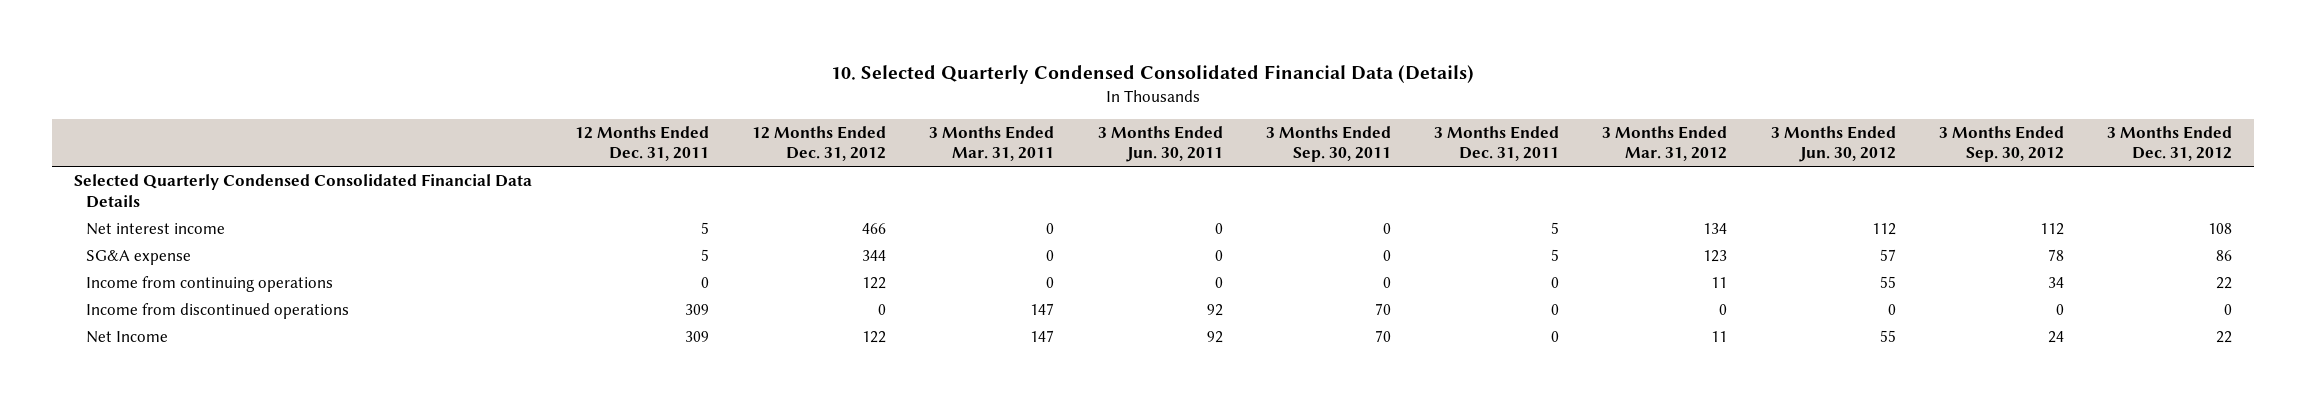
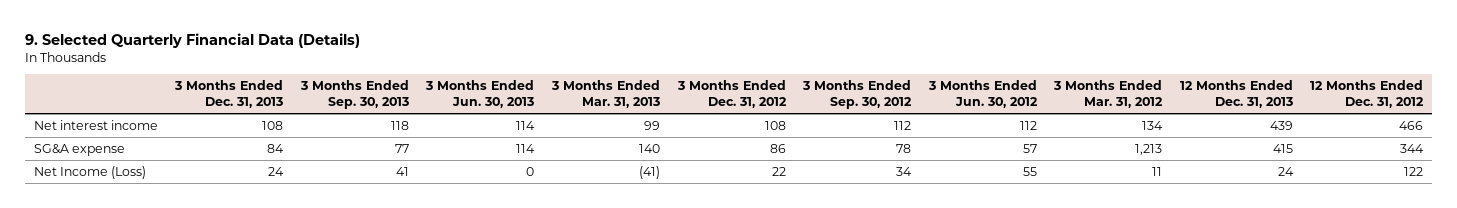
[830,64,1474,84] 10. Selected Quarterly Condensed Consolidated Financial Data (Details) -> [24,32,360,48] 9. Selected Quarterly Financial Data (Details)
[574,125,709,162] 12 Months Ended Dec. 31, 2011 -> none
[929,125,1055,162] 3 Months Ended Mar. 31, 2011 -> none
[1097,125,1223,163] 3 Months Ended Jun. 30, 2011 -> none
[1265,125,1391,163] 3 Months Ended Sep. 30, 2011 -> none
[1434,125,1560,162] 3 Months Ended Dec. 31, 2011 -> none
none -> [174,80,284,109] 3 Months Ended Dec. 31, 2013
none -> [299,80,409,110] 3 Months Ended Sep. 30, 2013
none -> [425,80,535,109] 3 Months Ended Jun. 30, 2013
none -> [550,80,660,109] 3 Months Ended Mar. 31, 2013
none -> [1179,80,1293,109] 12 Months Ended Dec. 31, 2013
[73,174,532,208] Selected Quarterly Condensed Consolidated Financial Data Details -> none
[85,276,333,293] Income from continuing operations -> none
[85,303,349,320] Income from discontinued operations -> none
[1703,250,1728,263] 123 -> [1135,144,1163,156] 1,213
[85,331,168,344] Net Income -> [33,166,146,180] Net Income (Loss)
[2047,331,2064,344] 24 -> [896,167,913,177] 34

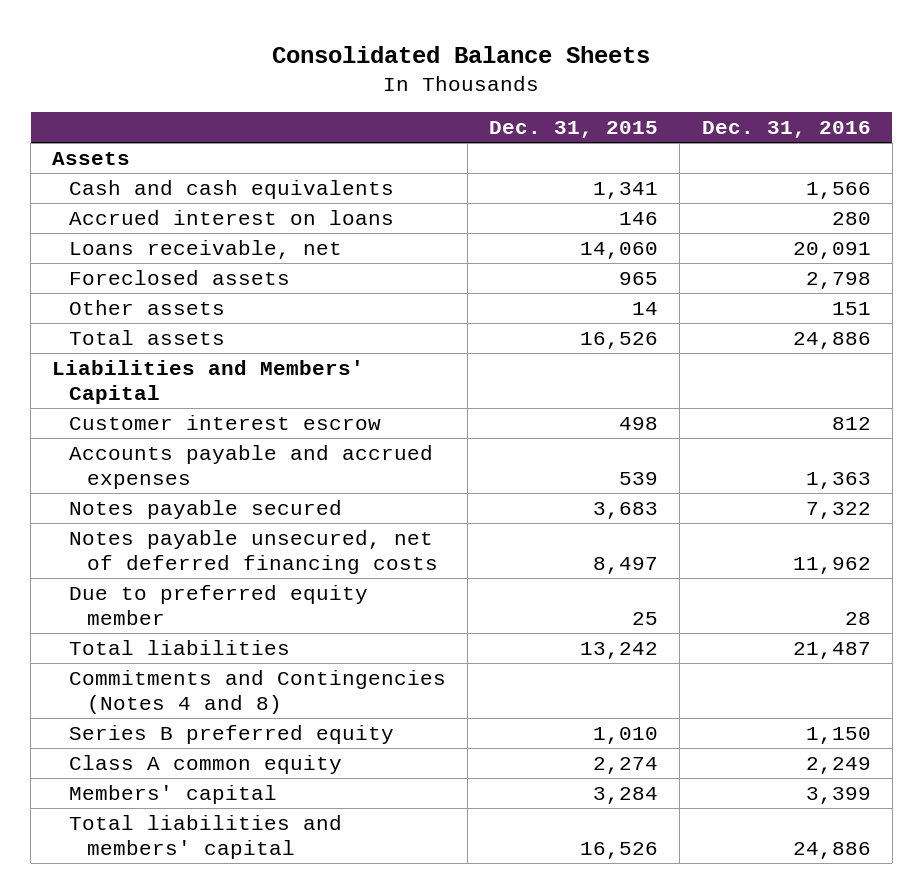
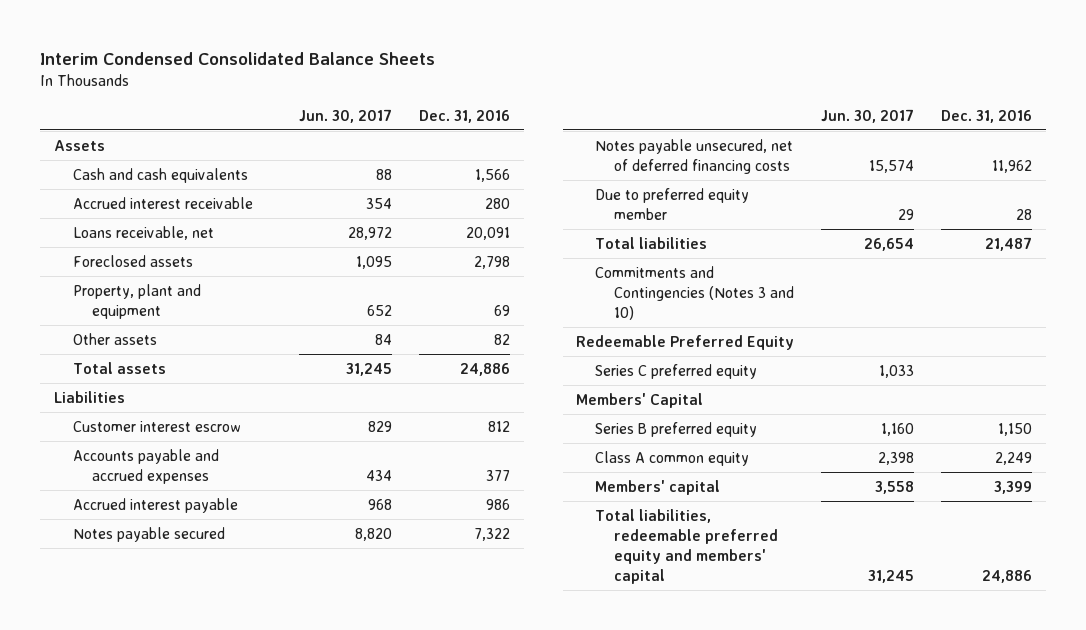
[272,45,651,63] Consolidated Balance Sheets -> [40,51,436,65] Interim Condensed Consolidated Balance Sheets
[489,120,659,138] Dec. 31, 2015 -> none
none -> [299,108,393,123] Jun. 30, 2017
[69,210,395,226] Accrued interest on loans -> [72,196,253,209] Accrued interest receivable
none -> [72,283,201,319] Property, plant and equipment
[831,302,871,316] 151 -> [494,333,511,345] 82
[52,360,365,404] Liabilities and Members' Capital -> [53,390,125,403] Liabilities
[805,471,871,489] 1,363 -> [486,469,511,481] 377
none -> [72,497,238,513] Accrued interest payable
[69,670,447,714] Commitments and Contingencies (Notes 4 and 8) -> [595,265,795,320] Commitments and Contingencies (Notes 3 and 10)
none -> [575,334,794,350] Redeemable Preferred Equity
none -> [595,363,758,379] Series C preferred equity
none -> [575,392,703,408] Members' Capital
[69,815,343,859] Total liabilities and members' capital -> [595,508,779,584] Total liabilities, redeemable preferred equity and members' capital

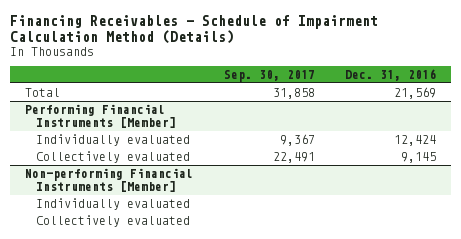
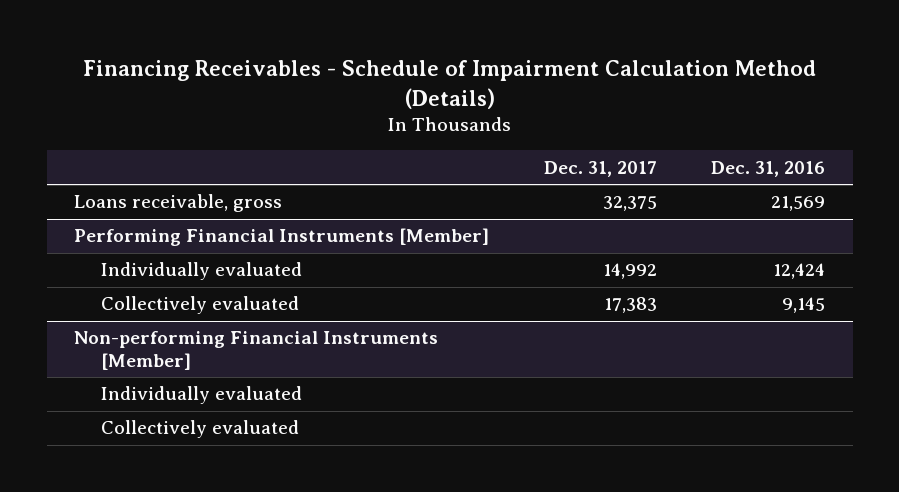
[223,70,315,83] Sep. 30, 2017 -> none
none -> [543,160,657,177] Dec. 31, 2017
[25,88,61,98] Total -> [74,194,283,213] Loans receivable, gross

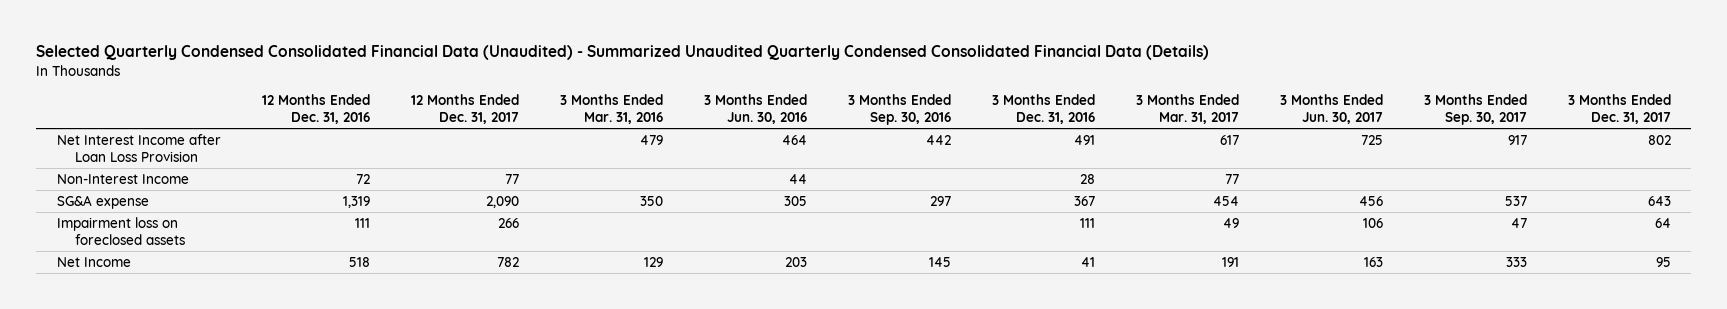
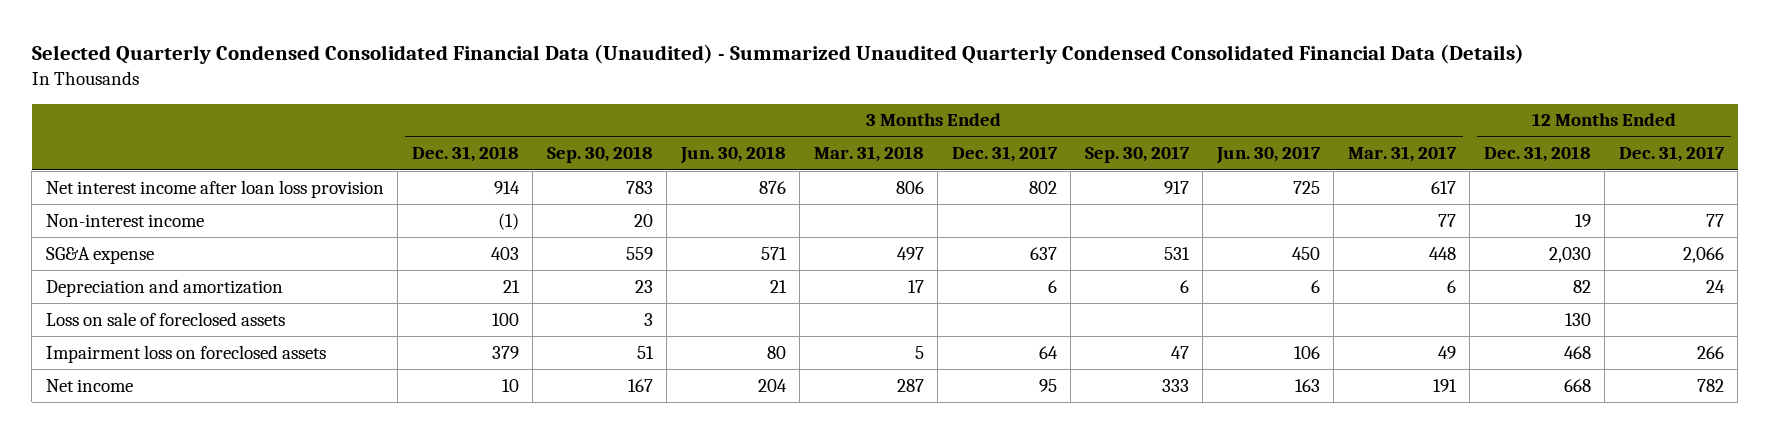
[261,94,370,125] 12 Months Ended Dec. 31, 2016 -> none
[559,94,663,125] 3 Months Ended Mar. 31, 2016 -> none
[703,94,807,125] 3 Months Ended Jun. 30, 2016 -> none
[847,94,951,126] 3 Months Ended Sep. 30, 2016 -> none
[991,94,1095,125] 3 Months Ended Dec. 31, 2016 -> none
none -> [411,146,519,163] Dec. 31, 2018
none -> [546,146,653,164] Sep. 30, 2018
none -> [679,146,786,165] Jun. 30, 2018
none -> [813,146,924,163] Mar. 31, 2018
none -> [1483,146,1591,163] Dec. 31, 2018
[56,133,221,162] Net Interest Income after Loan Loss Provision -> [45,179,384,198] Net interest income after loan loss provision
[56,173,189,184] Non-Interest Income -> [45,213,204,227] Non-interest income
[485,195,519,208] 2,090 -> [1682,246,1724,263] 2,066
[1212,195,1239,206] 454 -> [1428,246,1456,260] 448
[1358,195,1383,206] 456 -> [1291,246,1320,260] 450
[1504,195,1527,206] 537 -> [1163,246,1190,260] 531
[1647,195,1671,206] 643 -> [1029,246,1057,260] 637
none -> [45,278,283,297] Depreciation and amortization
none -> [45,311,285,326] Loss on sale of foreclosed assets
[56,256,131,267] Net Income -> [45,378,133,392] Net income

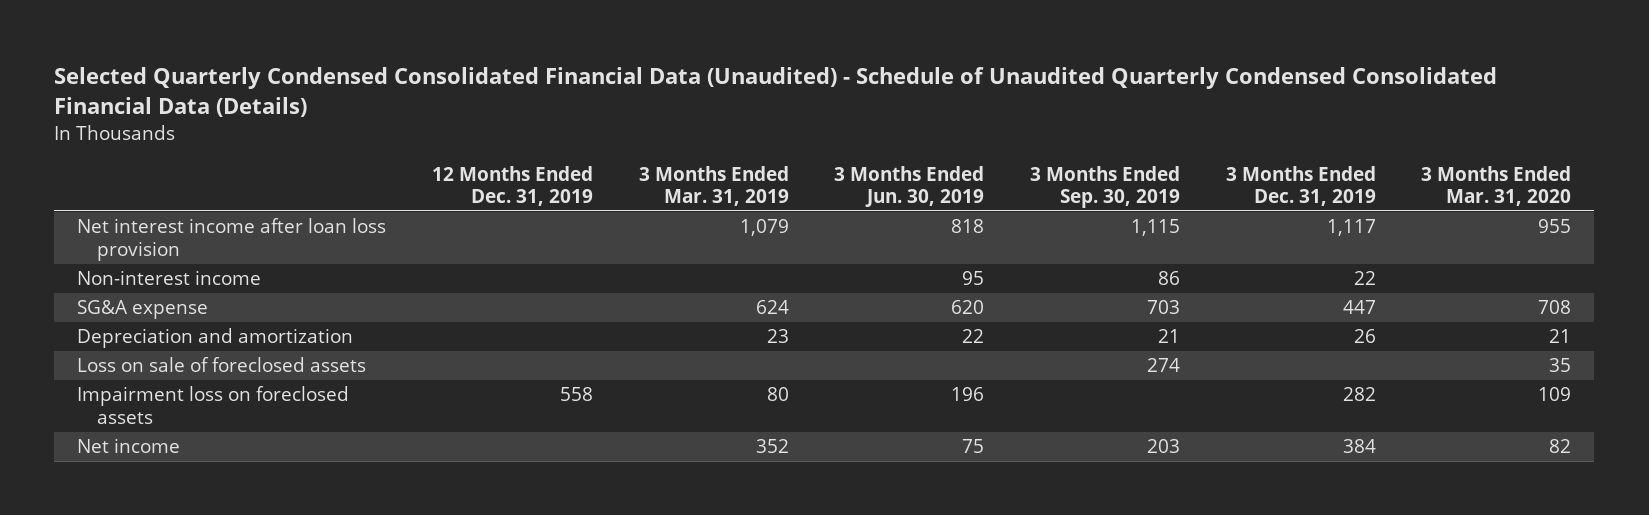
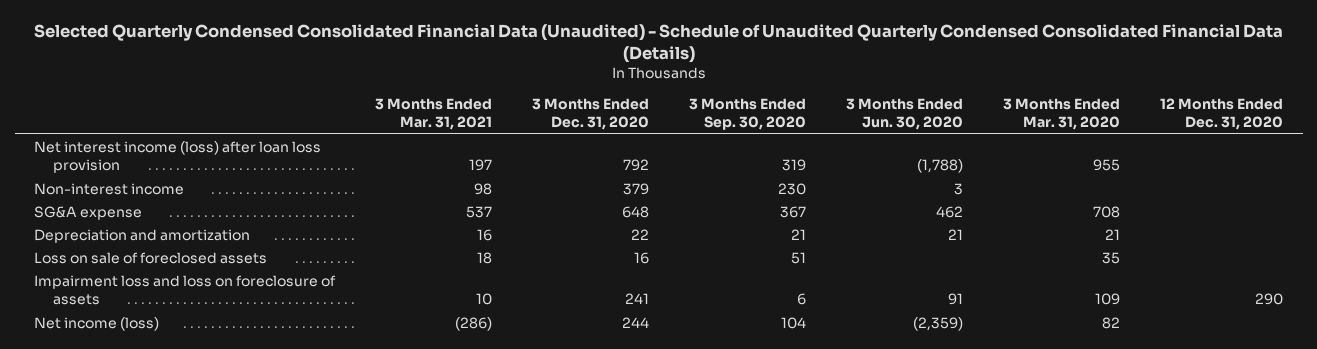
[431,165,593,206] 12 Months Ended Dec. 31, 2019 -> none
[638,165,789,206] 3 Months Ended Mar. 31, 2019 -> none
[834,165,985,207] 3 Months Ended Jun. 30, 2019 -> none
[1029,165,1180,208] 3 Months Ended Sep. 30, 2019 -> none
[1225,165,1376,206] 3 Months Ended Dec. 31, 2019 -> none
none -> [375,97,493,131] 3 Months Ended Mar. 31, 2021
none -> [532,97,650,131] 3 Months Ended Dec. 31, 2020
none -> [689,97,807,131] 3 Months Ended Sep. 30, 2020
none -> [846,97,964,131] 3 Months Ended Jun. 30, 2020
none -> [1159,97,1283,131] 12 Months Ended Dec. 31, 2020
[77,218,387,261] Net interest income after loan loss provision -> [34,140,322,174] Net interest income (loss) after loan loss provision
[77,386,350,424] Impairment loss on foreclosed assets -> [34,274,337,306] Impairment loss and loss on foreclosure of assets
[77,438,181,454] Net income -> [34,316,160,331] Net income (loss)

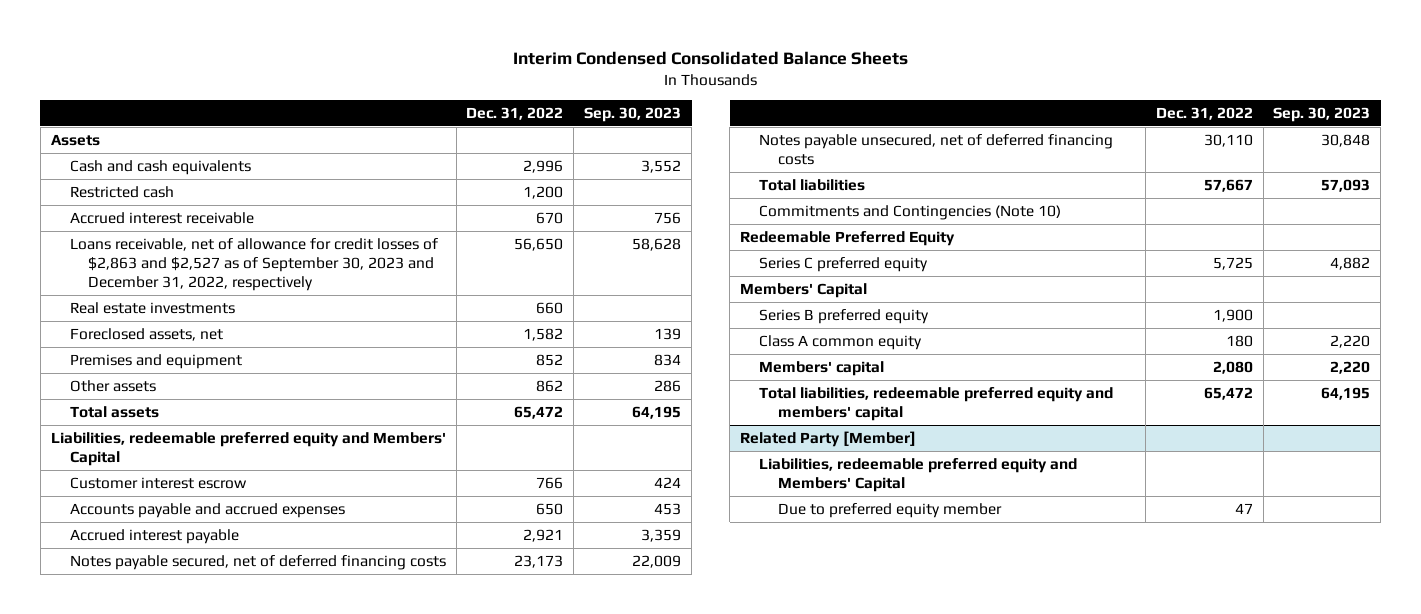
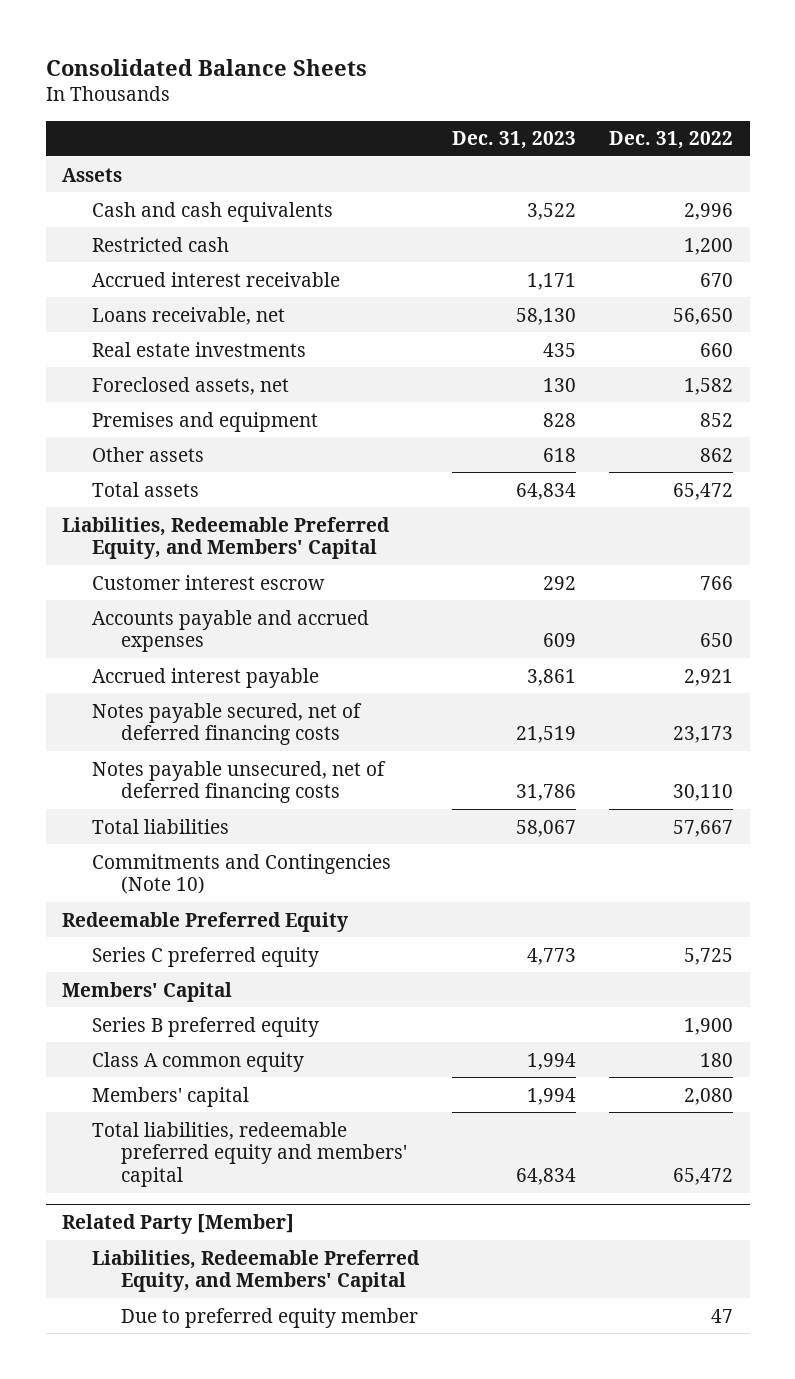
[512,51,908,66] Interim Condensed Consolidated Balance Sheets -> [45,58,367,76] Consolidated Balance Sheets
[584,106,682,122] Sep. 30, 2023 -> none
none -> [451,131,576,150] Dec. 31, 2023
[69,237,438,291] Loans receivable, net of allowance for credit losses of $2,863 and $2,527 as of September 30, 2023 and December 31, 2022, respectively -> [91,306,285,325] Loans receivable, net
[50,431,446,466] Liabilities, redeemable preferred equity and Members' Capital -> [62,516,391,560] Liabilities, Redeemable Preferred Equity, and Members' Capital
[758,457,1077,492] Liabilities, redeemable preferred equity and Members' Capital -> [91,1249,420,1293] Liabilities, Redeemable Preferred Equity, and Members' Capital

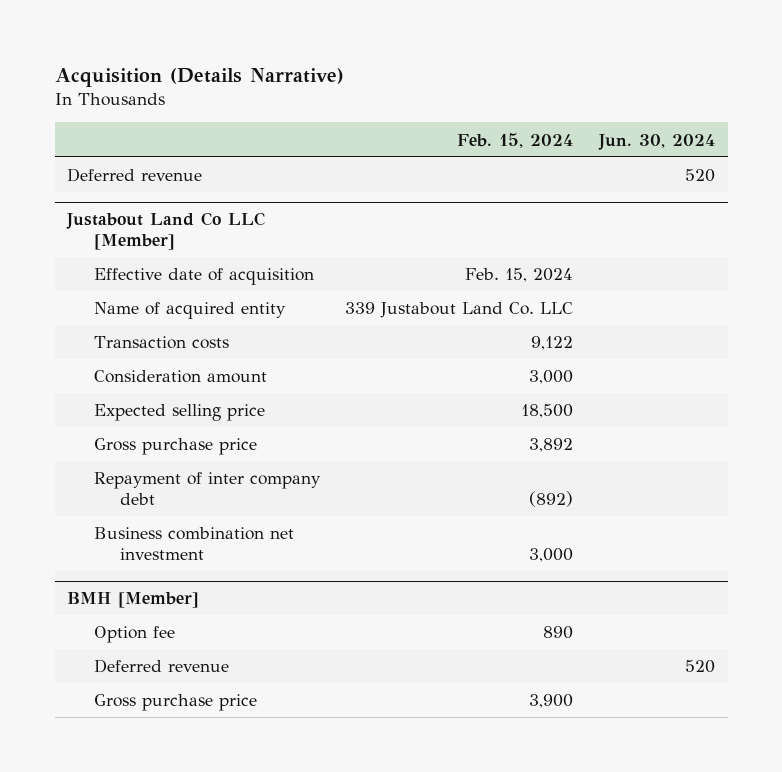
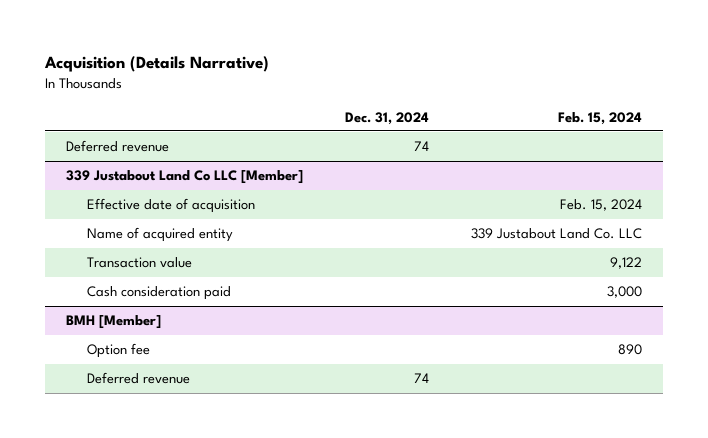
[597,133,715,150] Jun. 30, 2024 -> none
none -> [345,111,430,125] Dec. 31, 2024
[66,212,266,250] Justabout Land Co LLC [Member] -> [66,170,304,185] 339 Justabout Land Co LLC [Member]
[93,404,265,422] Expected selling price -> none
[93,438,257,456] Gross purchase price -> none
[93,472,321,505] Repayment of inter company debt -> none
[93,527,294,560] Business combination net investment -> none
[93,336,229,350] Transaction costs -> [86,257,192,269] Transaction value
[93,370,267,384] Consideration amount -> [86,286,231,301] Cash consideration paid
[93,694,257,712] Gross purchase price -> none

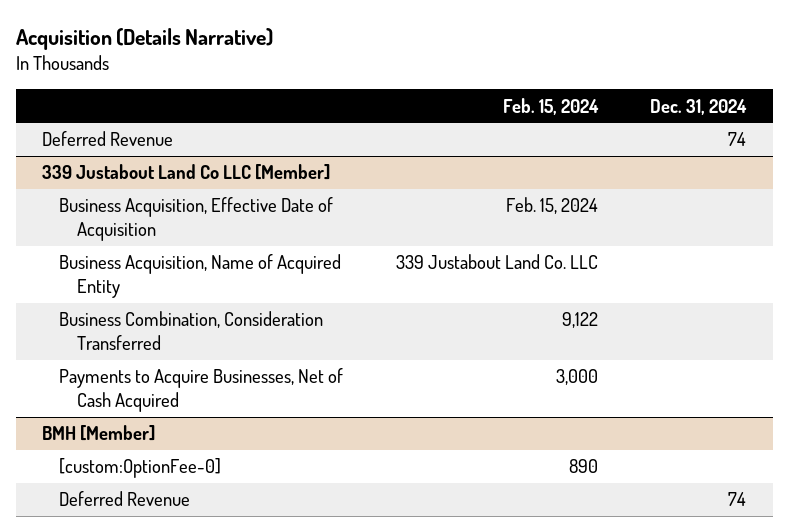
[66,140,170,153] Deferred revenue -> [42,131,174,147] Deferred Revenue
[86,198,255,214] Effective date of acquisition -> [59,197,334,241] Business Acquisition, Effective Date of Acquisition
[86,227,233,243] Name of acquired entity -> [59,254,342,298] Business Acquisition, Name of Acquired Entity
[86,257,192,269] Transaction value -> [59,311,324,350] Business Combination, Consideration Transferred
[86,286,231,301] Cash consideration paid -> [59,368,344,412] Payments to Acquire Businesses, Net of Cash Acquired
[86,343,150,359] Option fee -> [59,458,222,479] [custom:OptionFee-0]
[86,372,190,385] Deferred revenue -> [59,491,191,507] Deferred Revenue

